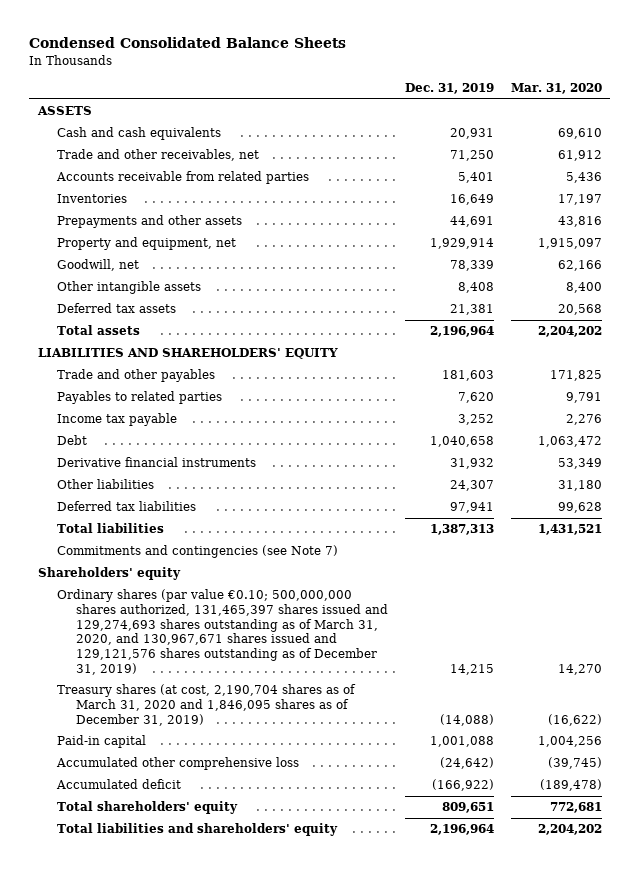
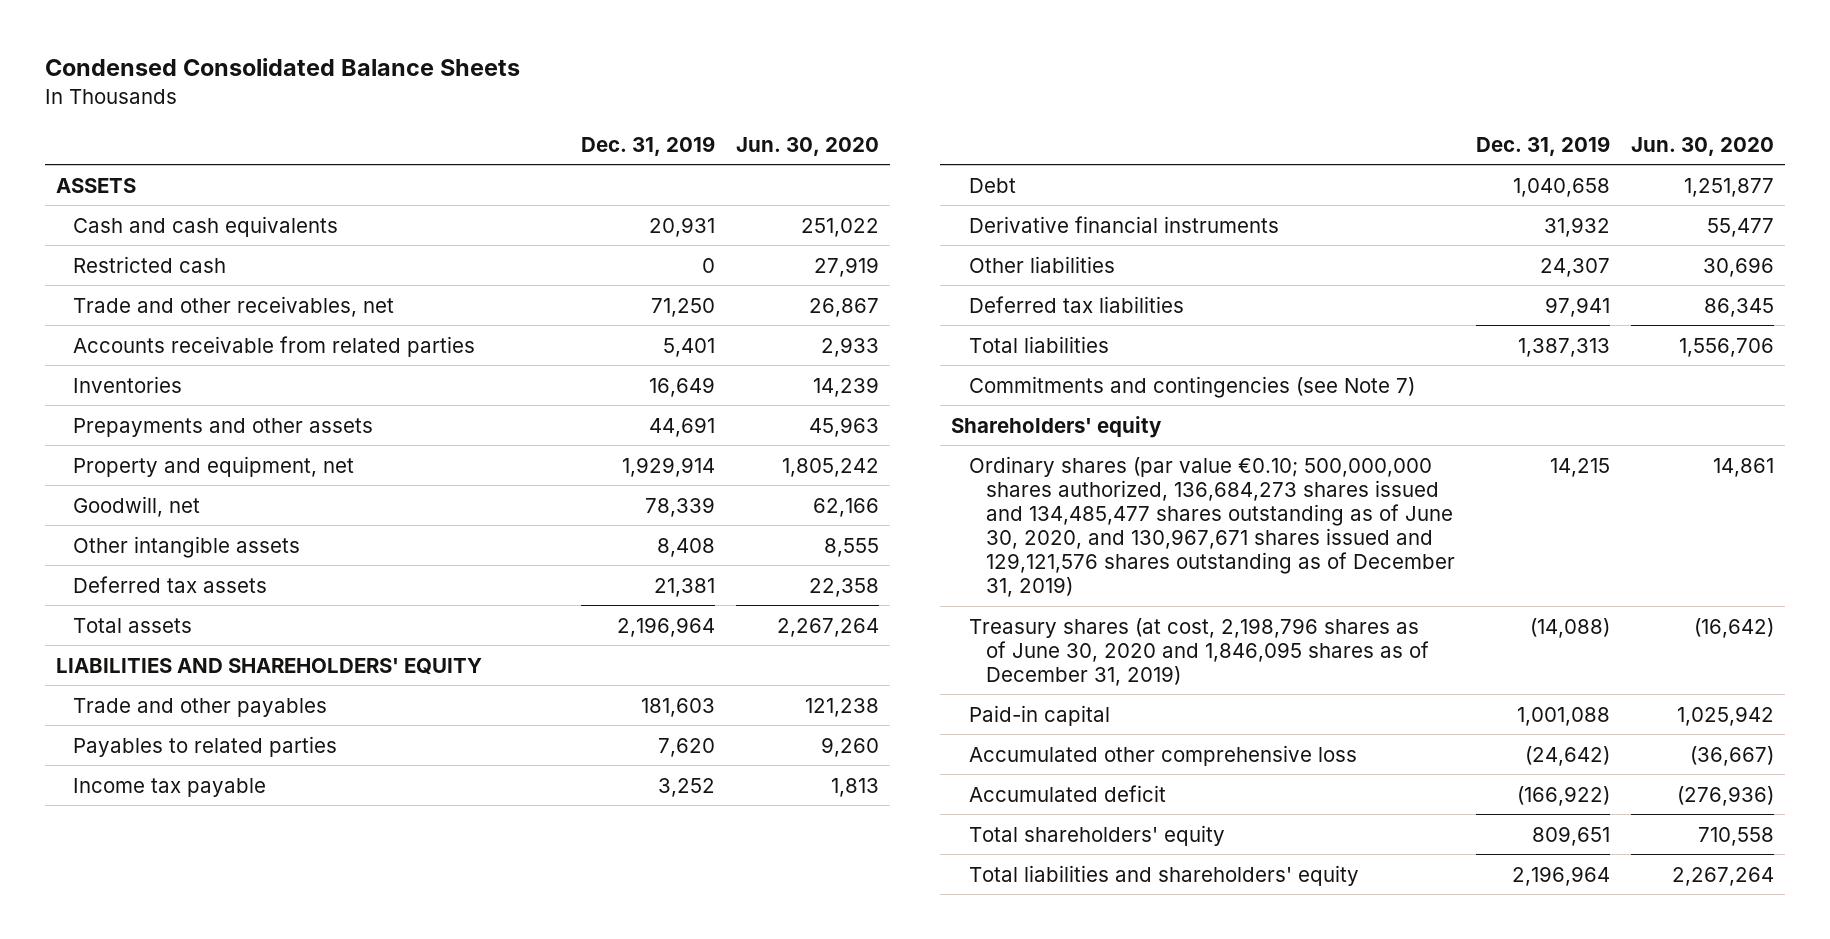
[510,83,602,95] Mar. 31, 2020 -> none
none -> [736,136,880,156] Jun. 30, 2020
none -> [73,255,227,273] Restricted cash
[56,589,388,675] Ordinary shares (par value €0.10; 500,000,000 shares authorized, 131,465,397 shares issued and 129,274,693 shares outstanding as of March 31, 2020, and 130,967,671 shares issued and 129,121,576 shares outstanding as of December 31, 2019) -> [968,455,1456,597] Ordinary shares (par value €0.10; 500,000,000 shares authorized, 136,684,273 shares issued and 134,485,477 shares outstanding as of June 30, 2020, and 130,967,671 shares issued and 129,121,576 shares outstanding as of December 31, 2019)
[56,684,356,726] Treasury shares (at cost, 2,190,704 shares as of March 31, 2020 and 1,846,095 shares as of December 31, 2019) -> [968,617,1430,686] Treasury shares (at cost, 2,198,796 shares as of June 30, 2020 and 1,846,095 shares as of December 31, 2019)

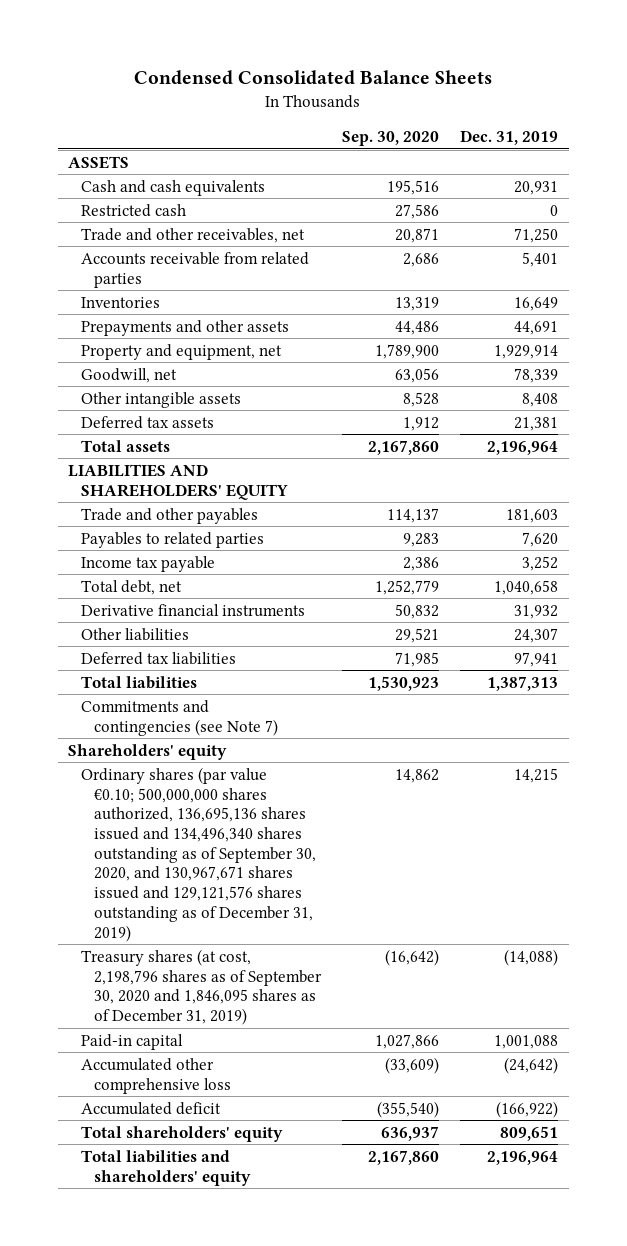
[736,136,880,156] Jun. 30, 2020 -> none
none -> [341,131,439,147] Sep. 30, 2020
[968,177,1016,193] Debt -> [81,579,183,595] Total debt, net
[968,455,1456,597] Ordinary shares (par value €0.10; 500,000,000 shares authorized, 136,684,273 shares issued and 134,485,477 shares outstanding as of June 30, 2020, and 130,967,671 shares issued and 129,121,576 shares outstanding as of December 31, 2019) -> [81,766,316,942] Ordinary shares (par value €0.10; 500,000,000 shares authorized, 136,695,136 shares issued and 134,496,340 shares outstanding as of September 30, 2020, and 130,967,671 shares issued and 129,121,576 shares outstanding as of December 31, 2019)
[968,617,1430,686] Treasury shares (at cost, 2,198,796 shares as of June 30, 2020 and 1,846,095 shares as of December 31, 2019) -> [81,948,322,1025] Treasury shares (at cost, 2,198,796 shares as of September 30, 2020 and 1,846,095 shares as of December 31, 2019)

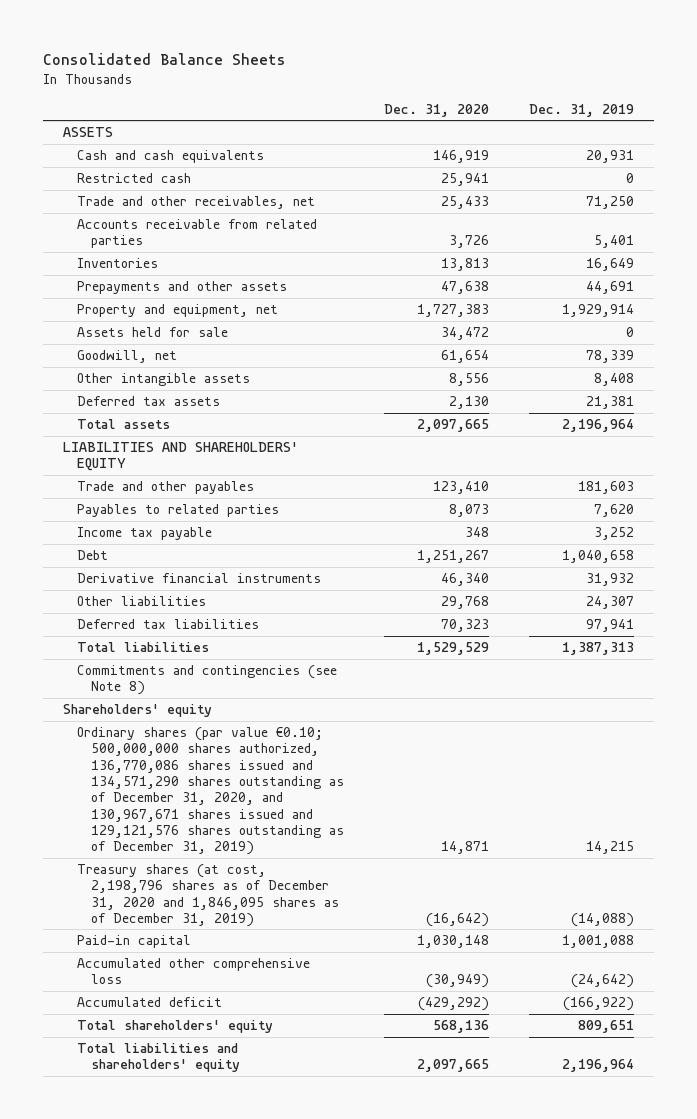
[134,70,493,86] Condensed Consolidated Balance Sheets -> [43,53,287,66] Consolidated Balance Sheets
[341,131,439,147] Sep. 30, 2020 -> none
none -> [383,104,489,118] Dec. 31, 2020
none -> [77,327,229,338] Assets held for sale
[81,579,183,595] Total debt, net -> [77,550,109,561] Debt
[81,699,278,736] Commitments and contingencies (see Note 7) -> [77,665,338,696] Commitments and contingencies (see Note 8)
[81,766,316,942] Ordinary shares (par value €0.10; 500,000,000 shares authorized, 136,695,136 shares issued and 134,496,340 shares outstanding as of September 30, 2020, and 130,967,671 shares issued and 129,121,576 shares outstanding as of December 31, 2019) -> [77,727,344,856] Ordinary shares (par value €0.10; 500,000,000 shares authorized, 136,770,086 shares issued and 134,571,290 shares outstanding as of December 31, 2020, and 130,967,671 shares issued and 129,121,576 shares outstanding as of December 31, 2019)
[81,948,322,1025] Treasury shares (at cost, 2,198,796 shares as of September 30, 2020 and 1,846,095 shares as of December 31, 2019) -> [77,864,339,927] Treasury shares (at cost, 2,198,796 shares as of December 31, 2020 and 1,846,095 shares as of December 31, 2019)

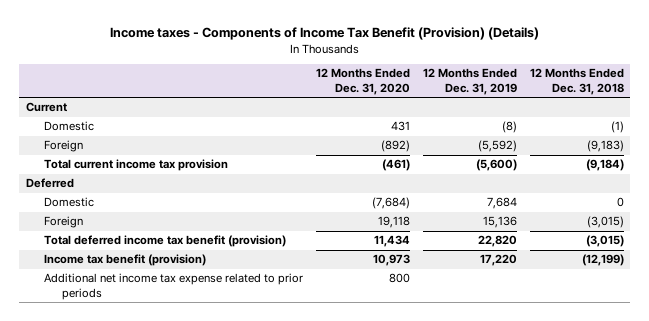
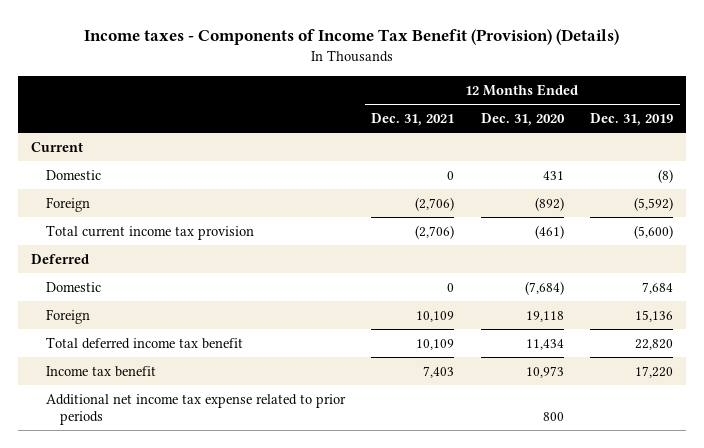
[529,68,624,95] 12 Months Ended Dec. 31, 2018 -> none
none -> [371,113,455,127] Dec. 31, 2021
[43,235,286,248] Total deferred income tax benefit (provision) -> [45,337,243,350] Total deferred income tax benefit
[43,254,206,267] Income tax benefit (provision) -> [45,366,156,378] Income tax benefit

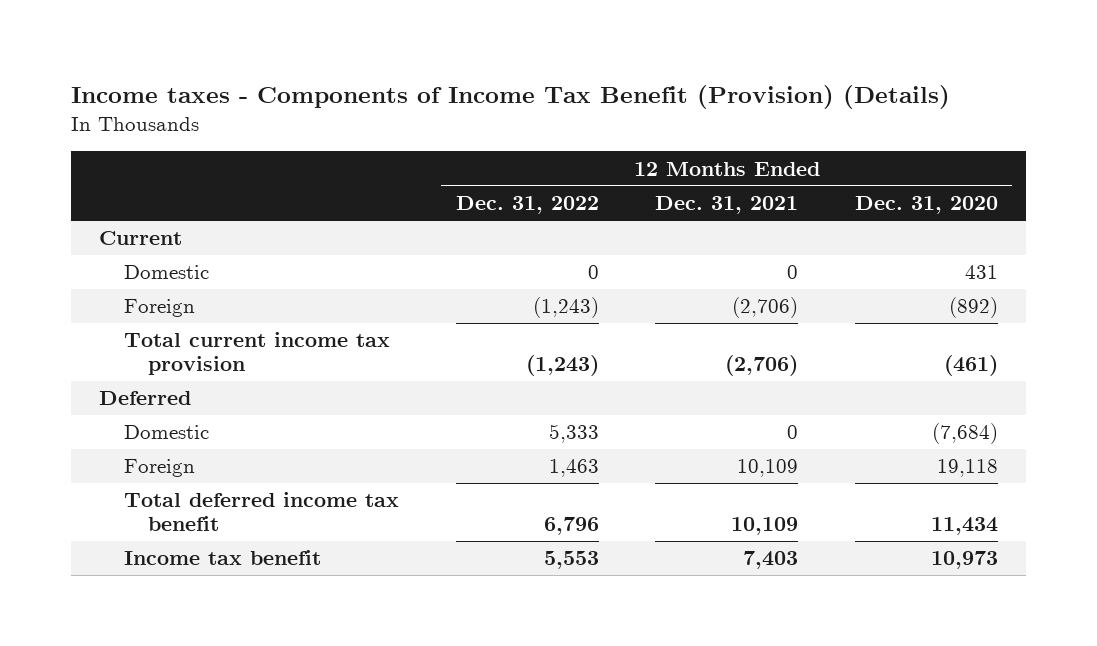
[589,113,673,127] Dec. 31, 2019 -> none
none -> [455,196,599,215] Dec. 31, 2022
[45,394,346,425] Additional net income tax expense related to prior periods -> none

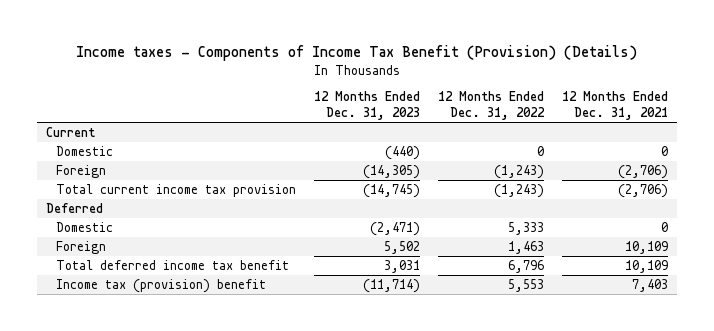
[855,196,999,215] Dec. 31, 2020 -> none
none -> [313,91,420,121] 12 Months Ended Dec. 31, 2023
[123,550,321,566] Income tax benefit -> [55,278,266,293] Income tax (provision) benefit

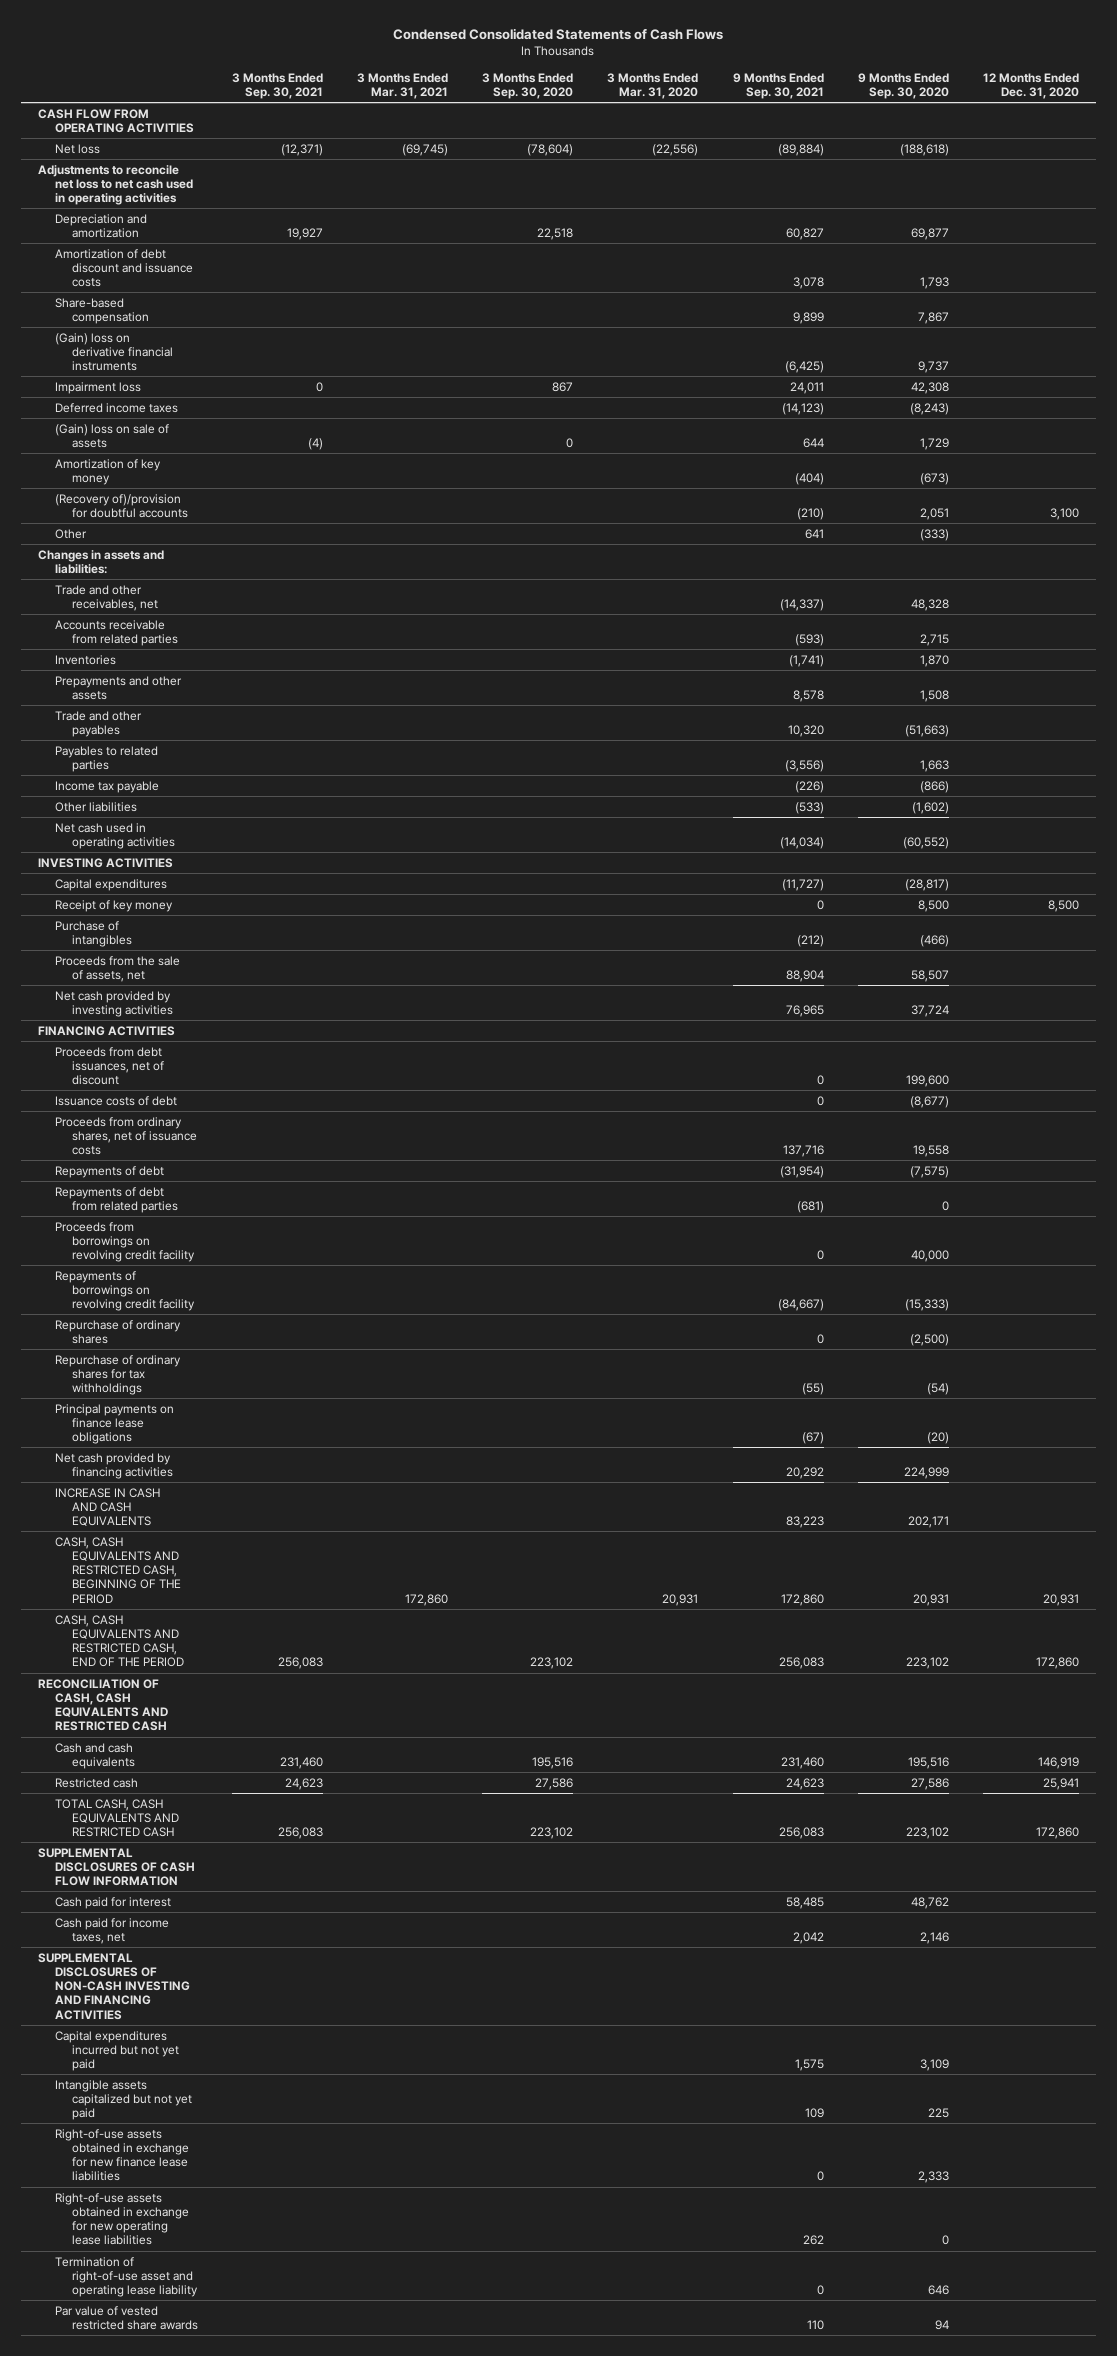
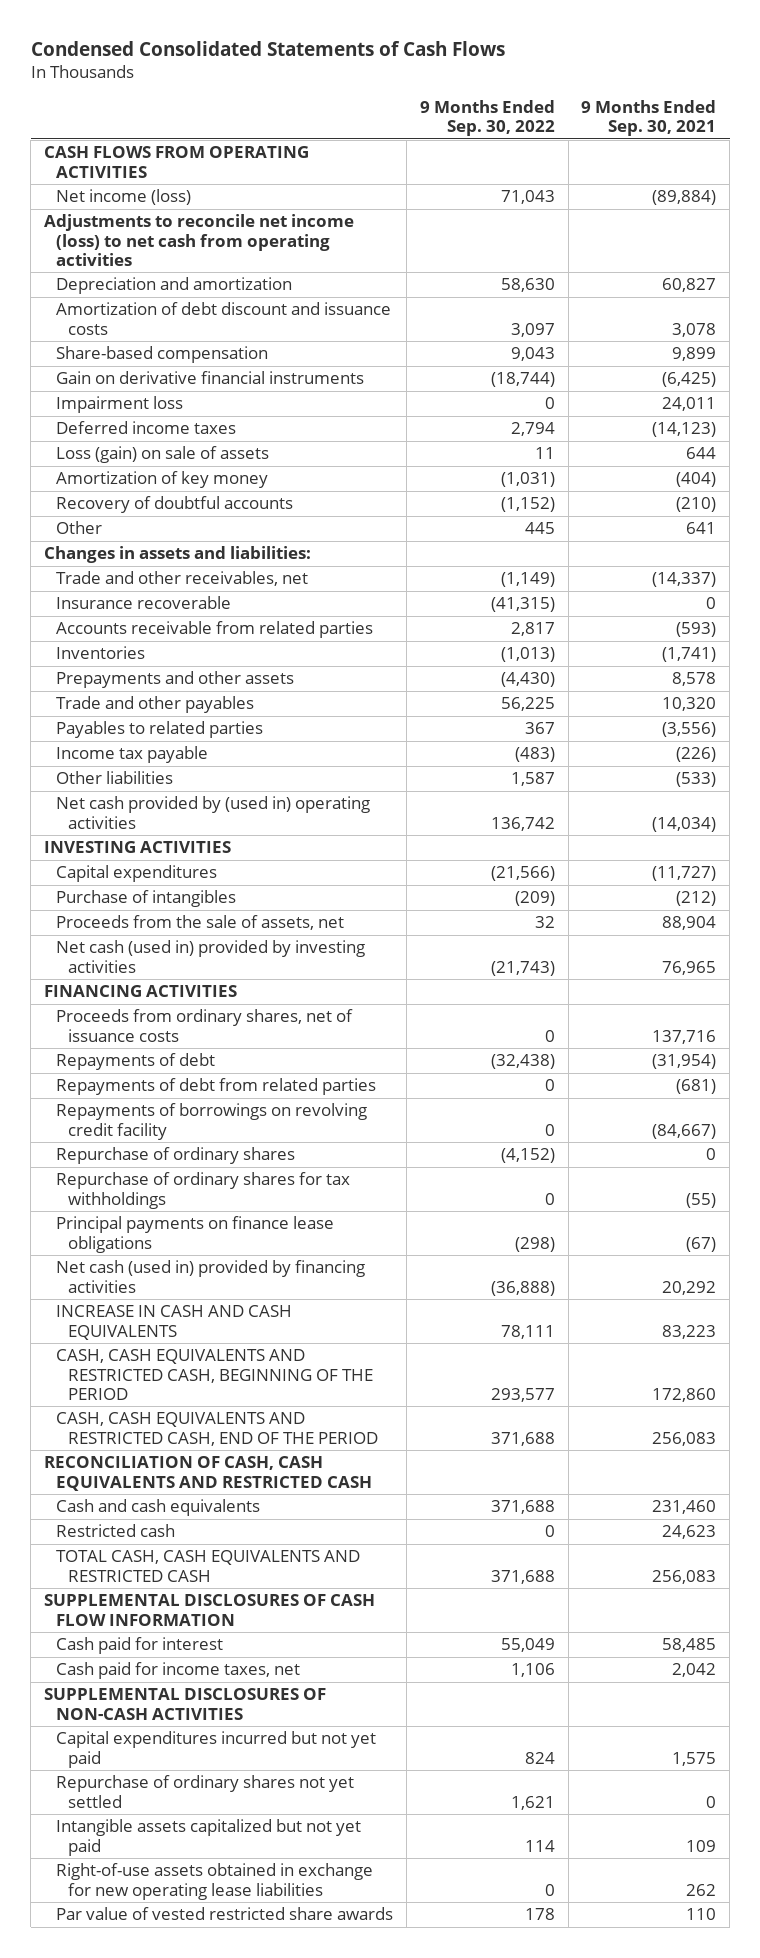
[232,72,324,100] 3 Months Ended Sep. 30, 2021 -> none
[357,72,449,100] 3 Months Ended Mar. 31, 2021 -> none
[482,72,574,100] 3 Months Ended Sep. 30, 2020 -> none
[607,72,699,100] 3 Months Ended Mar. 31, 2020 -> none
[857,72,949,100] 9 Months Ended Sep. 30, 2020 -> none
[982,72,1079,100] 12 Months Ended Dec. 31, 2020 -> none
none -> [419,99,555,136] 9 Months Ended Sep. 30, 2022
[37,108,194,133] CASH FLOW FROM OPERATING ACTIVITIES -> [44,146,310,178] CASH FLOWS FROM OPERATING ACTIVITIES
[54,143,100,154] Net loss -> [56,189,192,206] Net income (loss)
[37,164,193,206] Adjustments to reconcile net loss to net cash used in operating activities -> [44,214,355,266] Adjustments to reconcile net income (loss) to net cash from operating activities
[54,332,173,372] (Gain) loss on derivative financial instruments -> [56,371,365,385] Gain on derivative financial instruments
[54,423,169,448] (Gain) loss on sale of assets -> [56,446,270,464] Loss (gain) on sale of assets
[54,493,188,518] (Recovery of)/provision for doubtful accounts -> [56,496,294,514] Recovery of doubtful accounts
none -> [56,596,232,610] Insurance recoverable
[54,822,175,849] Net cash used in operating activities -> [56,796,371,829] Net cash provided by (used in) operating activities
[54,899,173,912] Receipt of key money -> none
[54,990,173,1017] Net cash provided by investing activities -> [56,940,366,973] Net cash (used in) provided by investing activities
[54,1046,164,1086] Proceeds from debt issuances, net of discount -> none
[54,1095,177,1106] Issuance costs of debt -> none
[54,1221,195,1263] Proceeds from borrowings on revolving credit facility -> none
[54,1452,173,1479] Net cash provided by financing activities -> [56,1260,366,1293] Net cash (used in) provided by financing activities
[37,1952,190,2020] SUPPLEMENTAL DISCLOSURES OF NON-CASH INVESTING AND FINANCING ACTIVITIES -> [44,1688,327,1720] SUPPLEMENTAL DISCLOSURES OF NON-CASH ACTIVITIES
none -> [56,1775,355,1808] Repurchase of ordinary shares not yet settled
[54,2128,189,2182] Right-of-use assets obtained in exchange for new finance lease liabilities -> none
[54,2256,198,2298] Termination of right-of-use asset and operating lease liability -> none

